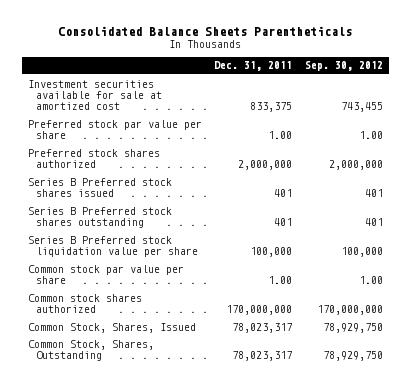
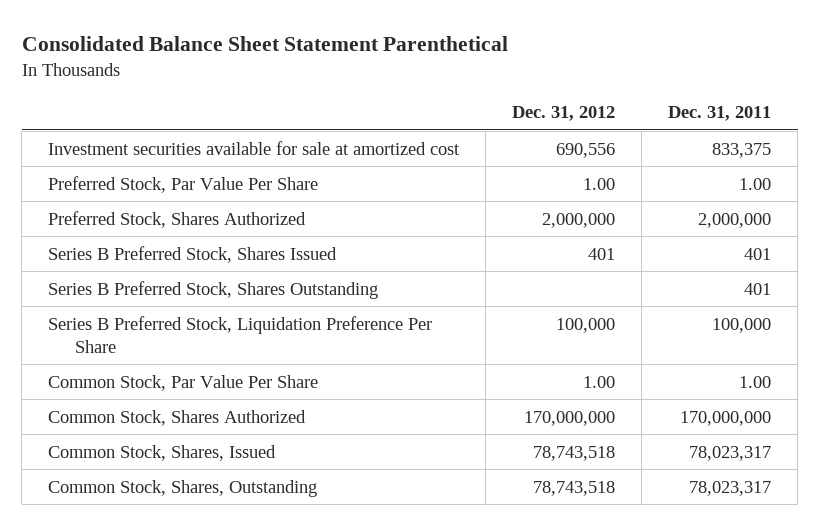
[58,25,353,36] Consolidated Balance Sheets Parentheticals -> [21,35,508,51] Consolidated Balance Sheet Statement Parenthetical
[304,61,383,72] Sep. 30, 2012 -> none
none -> [512,105,616,121] Dec. 31, 2012
[27,119,202,140] Preferred stock par value per share -> [48,175,319,193] Preferred Stock, Par Value Per Share
[27,148,160,169] Preferred stock shares authorized -> [48,210,307,228] Preferred Stock, Shares Authorized
[27,177,172,198] Series B Preferred stock shares issued -> [48,245,338,263] Series B Preferred Stock, Shares Issued
[27,206,172,229] Series B Preferred stock shares outstanding -> [48,280,379,299] Series B Preferred Stock, Shares Outstanding
[27,235,199,258] Series B Preferred stock liquidation value per share -> [48,315,433,353] Series B Preferred Stock, Liquidation Preference Per Share
[27,264,184,285] Common stock par value per share -> [48,374,319,391] Common Stock, Par Value Per Share
[27,293,142,314] Common stock shares authorized -> [48,409,307,426] Common Stock, Shares Authorized

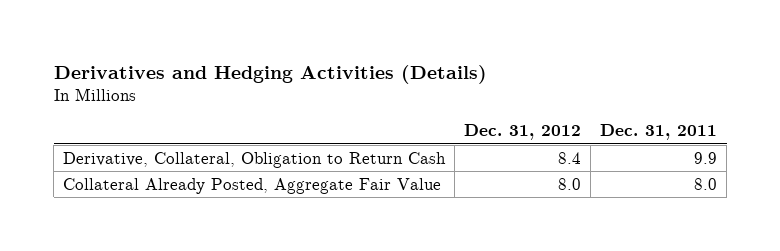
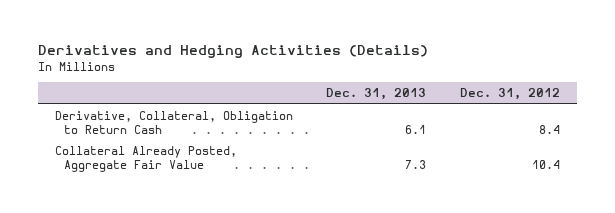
[600,124,718,141] Dec. 31, 2011 -> none
none -> [326,88,427,101] Dec. 31, 2013
[558,177,582,190] 8.0 -> [532,159,561,169] 10.4

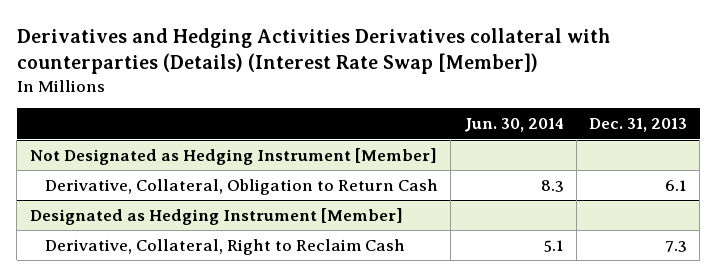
[37,45,428,59] Derivatives and Hedging Activities (Details) -> [16,27,610,74] Derivatives and Hedging Activities Derivatives collateral with counterparties (Details) (Interest Rate Swap [Member])
[460,88,561,101] Dec. 31, 2012 -> none
none -> [463,118,564,133] Jun. 30, 2014
none -> [29,148,437,166] Not Designated as Hedging Instrument [Member]
none -> [29,208,403,226] Designated as Hedging Instrument [Member]
[54,146,237,172] Collateral Already Posted, Aggregate Fair Value -> [45,239,406,256] Derivative, Collateral, Right to Reclaim Cash

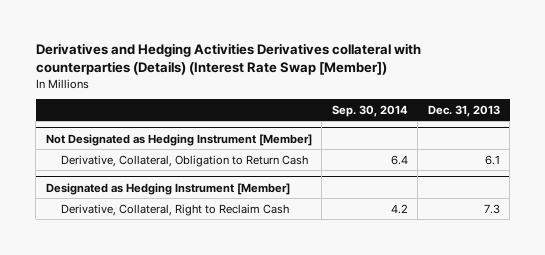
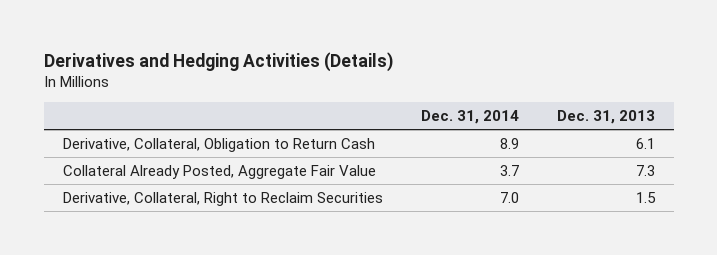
[35,42,421,75] Derivatives and Hedging Activities Derivatives collateral with counterparties (Details) (Interest Rate Swap [Member]) -> [43,51,393,72] Derivatives and Hedging Activities (Details)
[331,104,408,117] Sep. 30, 2014 -> none
none -> [420,109,519,124] Dec. 31, 2014
[45,133,312,146] Not Designated as Hedging Instrument [Member] -> none
[45,182,290,195] Designated as Hedging Instrument [Member] -> none
[61,203,290,216] Derivative, Collateral, Right to Reclaim Cash -> [62,164,376,179] Collateral Already Posted, Aggregate Fair Value
none -> [62,191,383,206] Derivative, Collateral, Right to Reclaim Securities

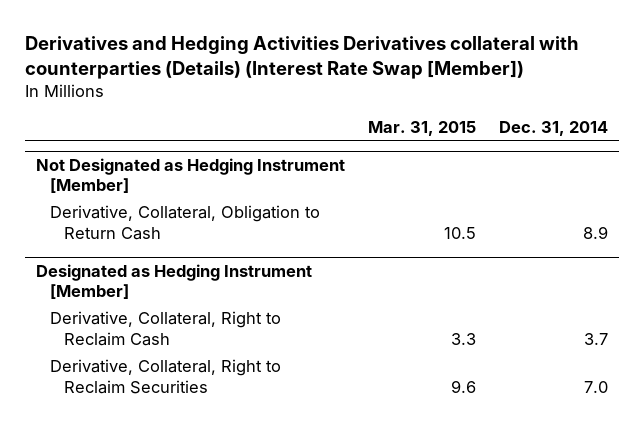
[43,51,393,72] Derivatives and Hedging Activities (Details) -> [24,36,579,80] Derivatives and Hedging Activities Derivatives collateral with counterparties (Details) (Interest Rate Swap [Member])
[556,109,655,124] Dec. 31, 2013 -> none
none -> [368,120,477,136] Mar. 31, 2015
none -> [36,157,346,194] Not Designated as Hedging Instrument [Member]
none -> [36,263,313,300] Designated as Hedging Instrument [Member]
[62,164,376,179] Collateral Already Posted, Aggregate Fair Value -> [50,311,282,347] Derivative, Collateral, Right to Reclaim Cash

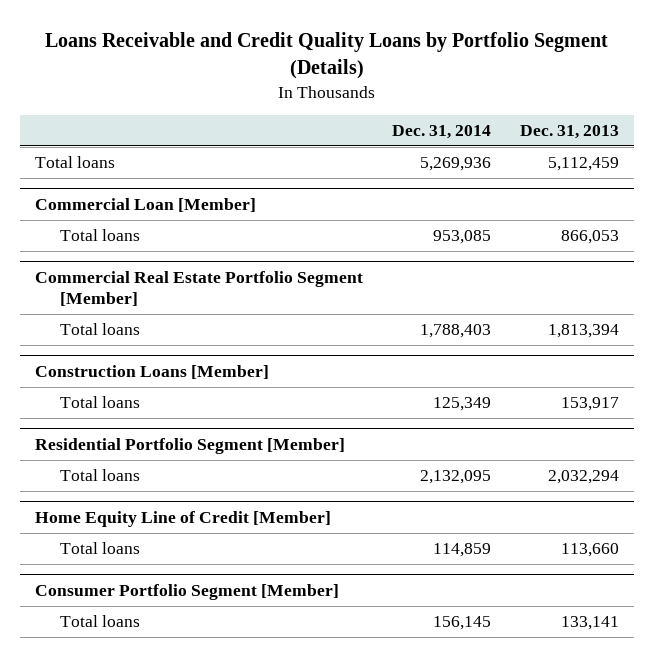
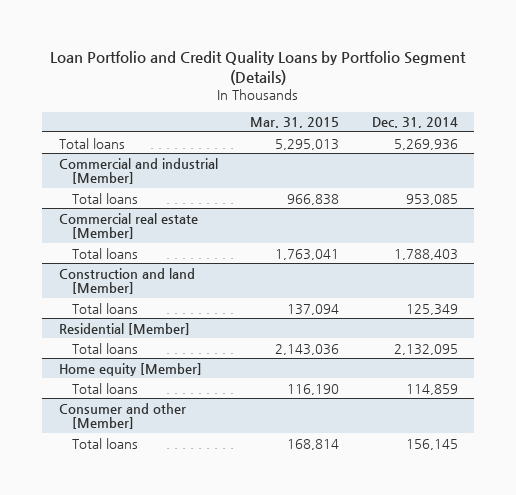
[45,32,609,80] Loans Receivable and Credit Quality Loans by Portfolio Segment (Details) -> [50,50,467,85] Loan Portfolio and Credit Quality Loans by Portfolio Segment (Details)
[520,124,620,139] Dec. 31, 2013 -> none
none -> [250,117,340,129] Mar. 31, 2015
[35,197,257,212] Commercial Loan [Member] -> [58,157,218,185] Commercial and industrial [Member]
[35,270,364,307] Commercial Real Estate Portfolio Segment [Member] -> [58,212,198,240] Commercial real estate [Member]
[35,364,270,379] Construction Loans [Member] -> [58,267,195,295] Construction and land [Member]
[35,437,346,454] Residential Portfolio Segment [Member] -> [58,322,190,335] Residential [Member]
[35,510,332,527] Home Equity Line of Credit [Member] -> [58,362,202,376] Home equity [Member]
[35,583,340,600] Consumer Portfolio Segment [Member] -> [58,402,186,430] Consumer and other [Member]

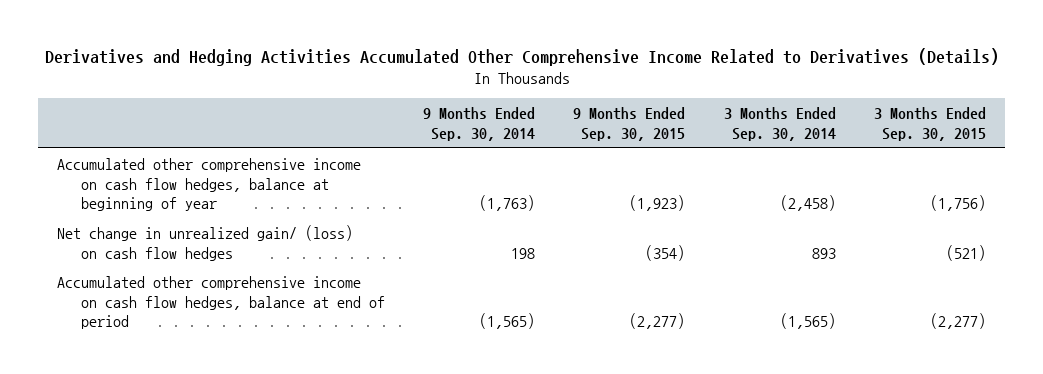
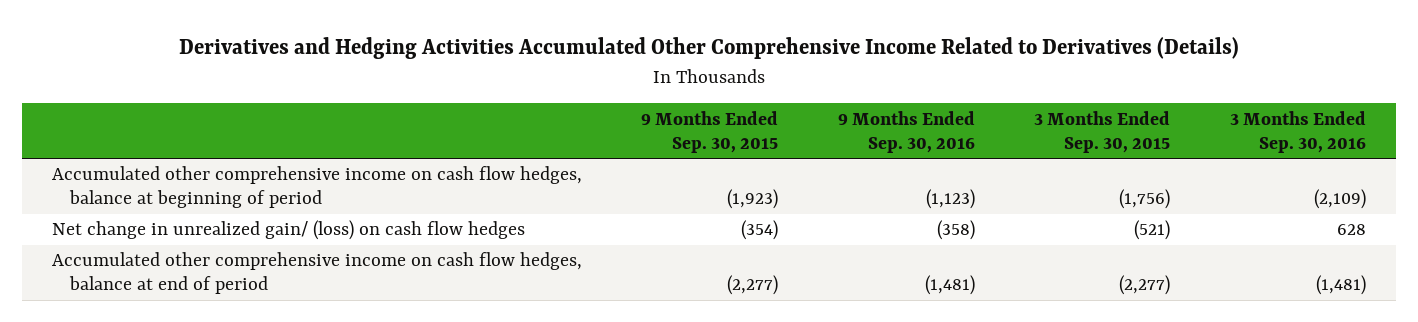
[423,107,536,141] 9 Months Ended Sep. 30, 2014 -> none
[723,107,836,141] 3 Months Ended Sep. 30, 2014 -> none
none -> [837,110,975,153] 9 Months Ended Sep. 30, 2016
none -> [1229,110,1366,153] 3 Months Ended Sep. 30, 2016
[57,157,362,212] Accumulated other comprehensive income on cash flow hedges, balance at beginning of year -> [51,166,582,209] Accumulated other comprehensive income on cash flow hedges, balance at beginning of period

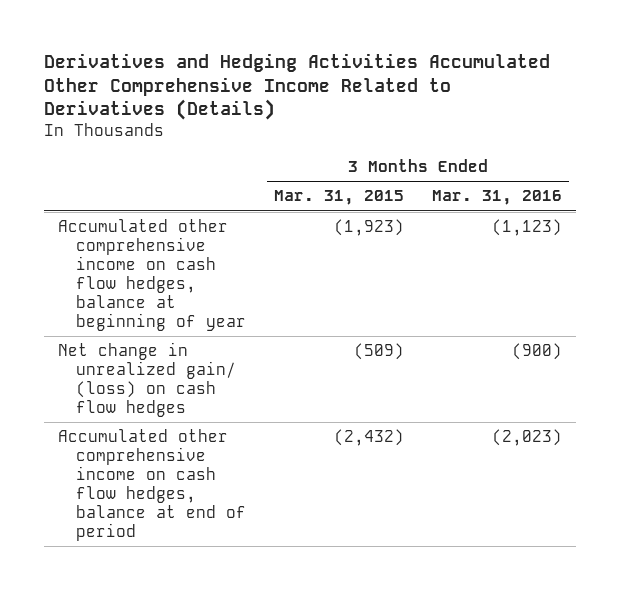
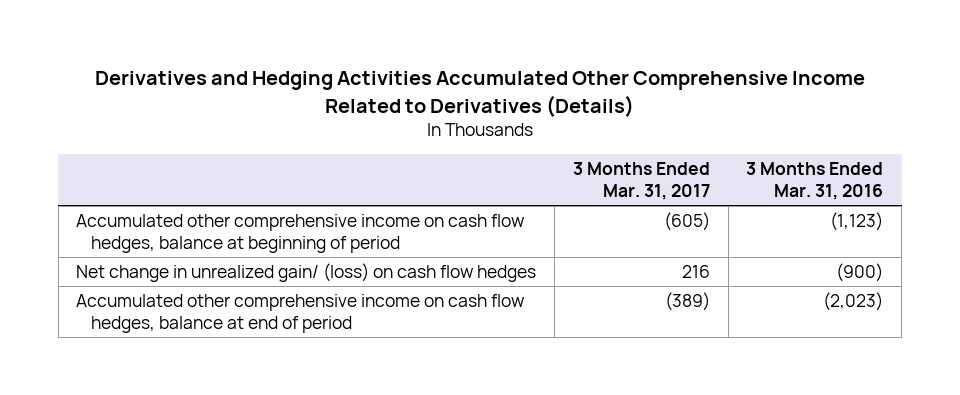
[273,190,404,206] Mar. 31, 2015 -> none
none -> [572,161,710,201] 3 Months Ended Mar. 31, 2017
[58,219,246,331] Accumulated other comprehensive income on cash flow hedges, balance at beginning of year -> [76,213,526,254] Accumulated other comprehensive income on cash flow hedges, balance at beginning of period

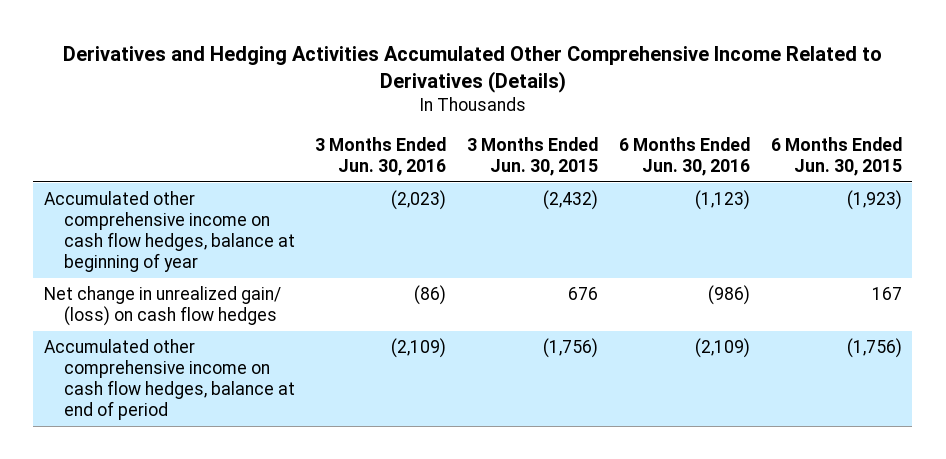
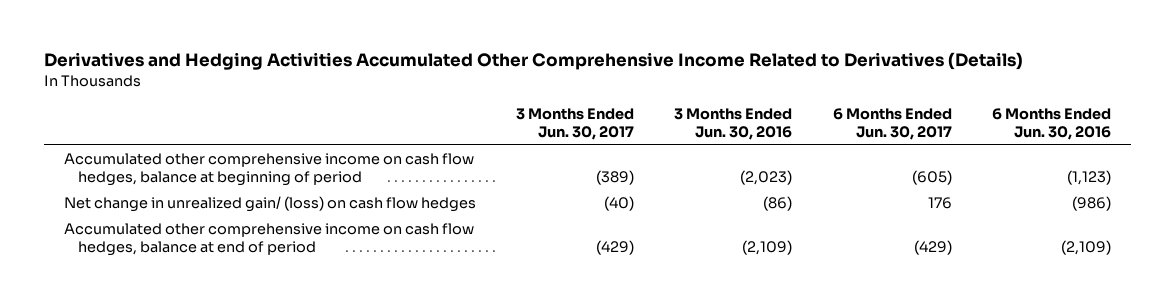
[467,136,599,176] 3 Months Ended Jun. 30, 2015 -> none
[770,136,902,176] 6 Months Ended Jun. 30, 2015 -> none
none -> [516,108,635,141] 3 Months Ended Jun. 30, 2017
none -> [832,108,952,141] 6 Months Ended Jun. 30, 2017
[43,191,295,273] Accumulated other comprehensive income on cash flow hedges, balance at beginning of year -> [63,153,474,187] Accumulated other comprehensive income on cash flow hedges, balance at beginning of period

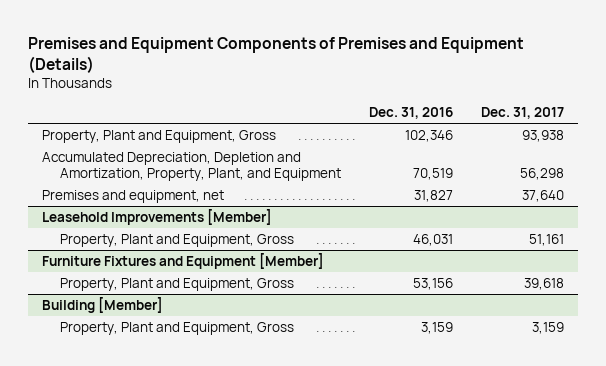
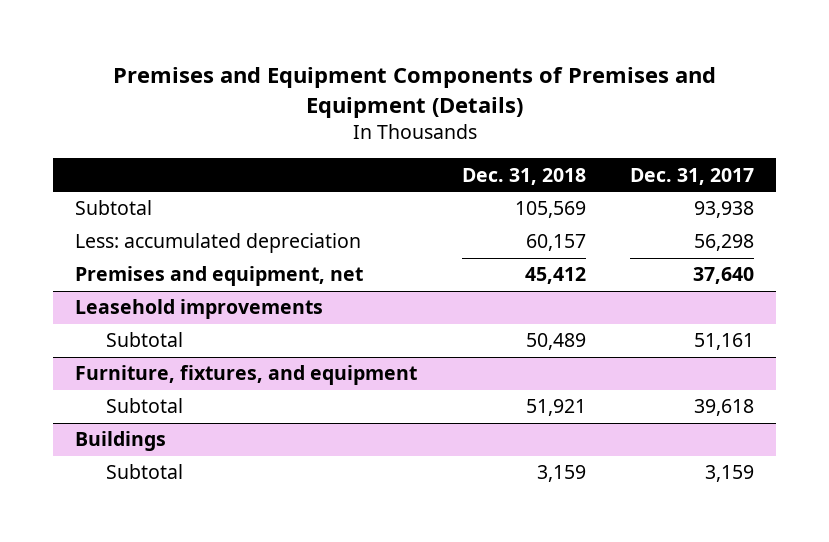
[369,107,454,120] Dec. 31, 2016 -> none
none -> [461,167,586,185] Dec. 31, 2018
[41,129,276,143] Property, Plant and Equipment, Gross -> [75,200,153,216] Subtotal
[41,151,342,181] Accumulated Depreciation, Depletion and Amortization, Property, Plant, and Equipment -> [75,233,362,254] Less: accumulated depreciation
[41,208,272,225] Leasehold Improvements [Member] -> [75,299,324,320] Leasehold improvements
[60,233,295,247] Property, Plant and Equipment, Gross -> [105,332,183,348] Subtotal
[41,252,324,269] Furniture Fixtures and Equipment [Member] -> [75,365,418,386] Furniture, fixtures, and equipment
[60,277,295,291] Property, Plant and Equipment, Gross -> [105,398,183,414] Subtotal
[41,296,163,313] Building [Member] -> [75,431,167,452] Buildings
[60,321,295,335] Property, Plant and Equipment, Gross -> [105,464,183,480] Subtotal

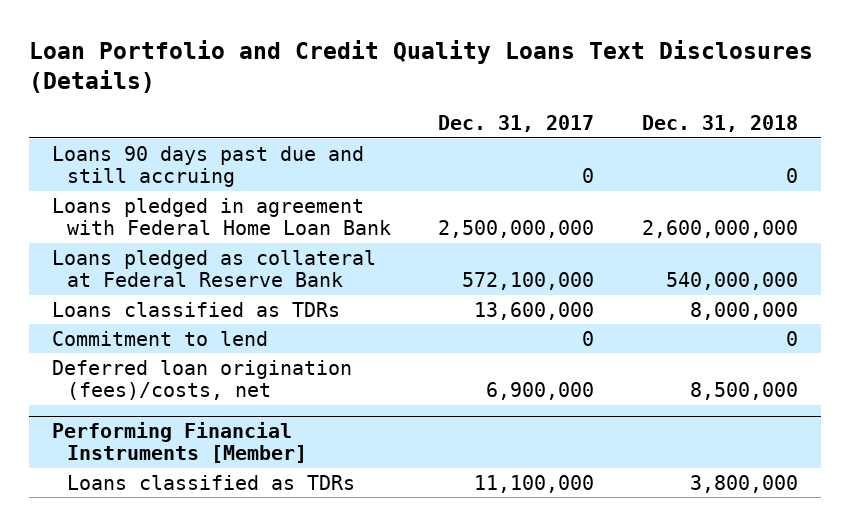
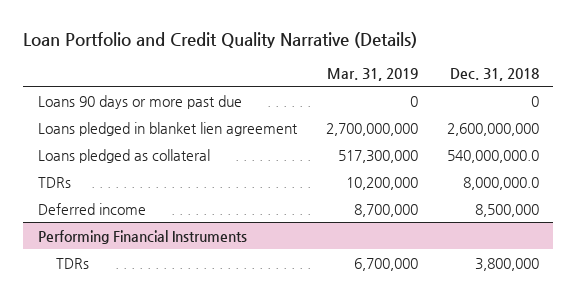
[28,39,813,94] Loan Portfolio and Credit Quality Loans Text Disclosures (Details) -> [23,32,418,49] Loan Portfolio and Credit Quality Narrative (Details)
[438,115,595,133] Dec. 31, 2017 -> none
none -> [326,67,418,81] Mar. 31, 2019
[52,330,269,346] Commitment to lend -> none
[52,145,365,188] Loans 90 days past due and still accruing -> [37,94,242,109] Loans 90 days or more past due
[52,197,392,236] Loans pledged in agreement with Federal Home Loan Bank -> [37,121,298,136] Loans pledged in blanket lien agreement
[52,249,377,288] Loans pledged as collateral at Federal Reserve Bank -> [37,148,210,163] Loans pledged as collateral
[665,272,798,291] 540,000,000 -> [446,149,539,163] 540,000,000.0
[52,301,341,317] Loans classified as TDRs -> [37,176,71,188] TDRs
[689,301,798,320] 8,000,000 -> [462,176,539,190] 8,000,000.0
[52,359,353,401] Deferred loan origination (fees)/costs, net -> [37,202,146,215] Deferred income
[52,422,308,464] Performing Financial Instruments [Member] -> [37,229,247,244] Performing Financial Instruments
[67,474,356,490] Loans classified as TDRs -> [55,257,89,269] TDRs

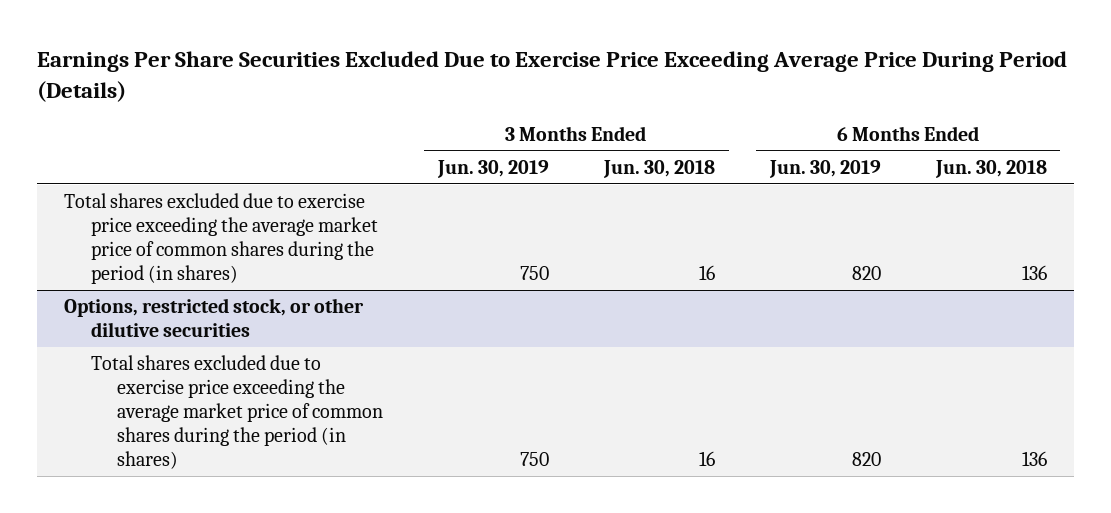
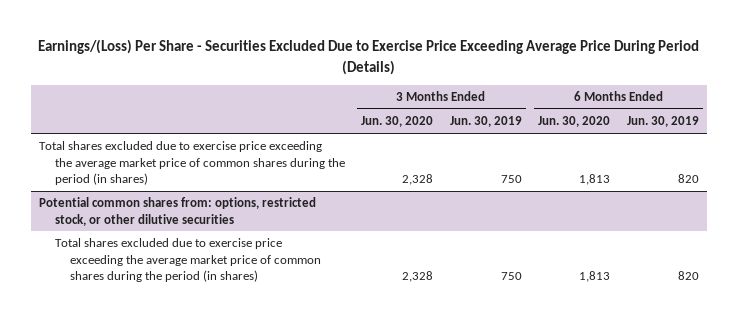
[36,51,1067,102] Earnings Per Share Securities Excluded Due to Exercise Price Exceeding Average Price During Period (Details) -> [37,39,699,75] Earnings/(Loss) Per Share - Securities Excluded Due to Exercise Price Exceeding Average Price During Period (Details)
[602,160,715,179] Jun. 30, 2018 -> none
[934,160,1047,179] Jun. 30, 2018 -> none
none -> [361,116,434,128] Jun. 30, 2020
none -> [538,116,611,128] Jun. 30, 2020
[63,298,364,338] Options, restricted stock, or other dilutive securities -> [39,197,317,226] Potential common shares from: options, restricted stock, or other dilutive securities

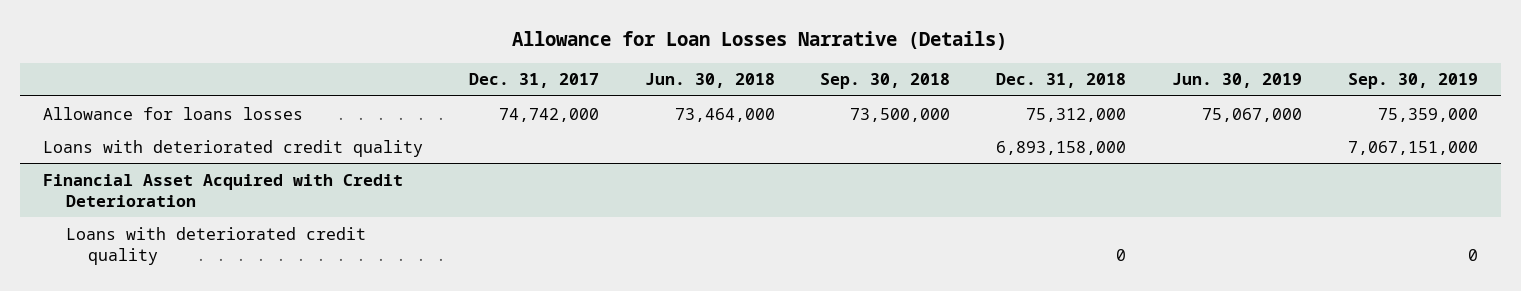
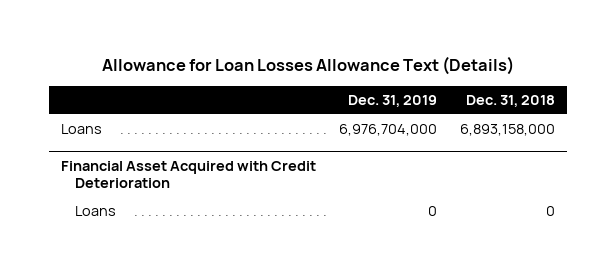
[512,31,1008,51] Allowance for Loan Losses Narrative (Details) -> [101,56,514,76] Allowance for Loan Losses Allowance Text (Details)
[468,73,599,89] Dec. 31, 2017 -> none
[644,73,775,89] Jun. 30, 2018 -> none
[820,73,951,90] Sep. 30, 2018 -> none
[1171,73,1302,89] Jun. 30, 2019 -> none
[1347,73,1478,90] Sep. 30, 2019 -> none
none -> [347,94,437,107] Dec. 31, 2019
[43,106,304,120] Allowance for loans losses -> none
[43,139,424,157] Loans with deteriorated credit quality -> [60,124,102,135] Loans
[65,226,366,265] Loans with deteriorated credit quality -> [75,206,117,217] Loans

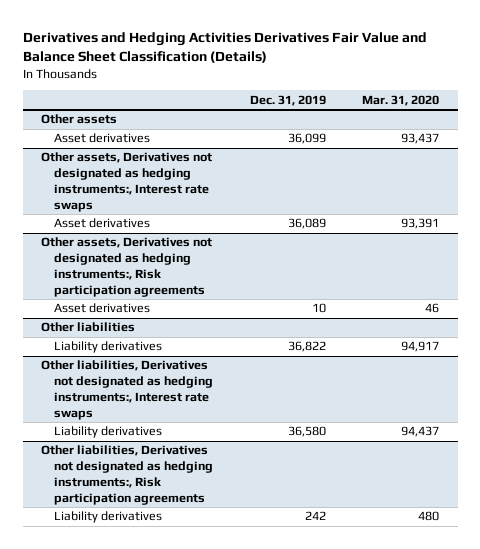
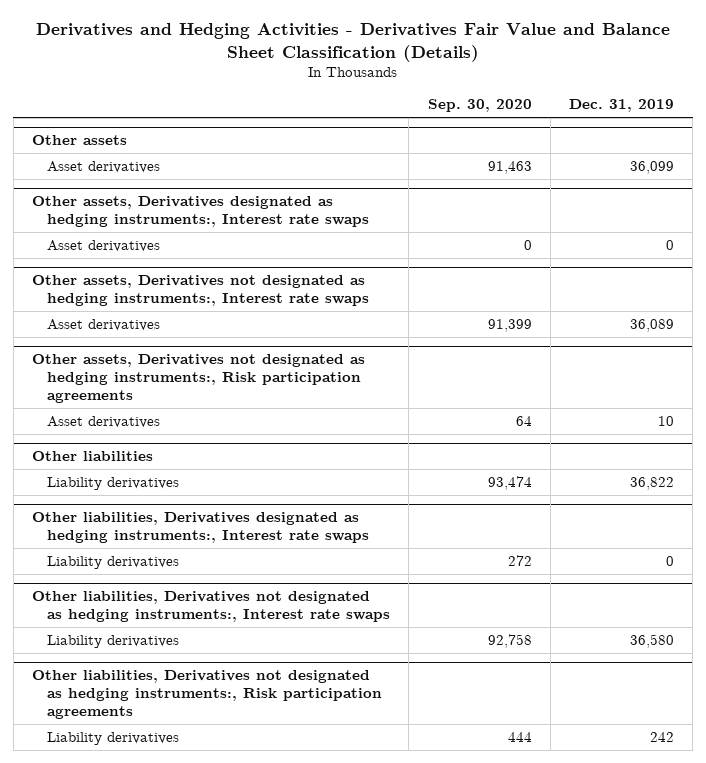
[22,31,427,64] Derivatives and Hedging Activities Derivatives Fair Value and Balance Sheet Classification (Details) -> [36,23,671,62] Derivatives and Hedging Activities - Derivatives Fair Value and Balance Sheet Classification (Details)
[362,94,440,106] Mar. 31, 2020 -> none
none -> [427,99,532,113] Sep. 30, 2020
none -> [32,195,370,228] Other assets, Derivatives designated as hedging instruments:, Interest rate swaps
none -> [47,239,161,252] Asset derivatives
none -> [32,511,370,544] Other liabilities, Derivatives designated as hedging instruments:, Interest rate swaps
none -> [47,555,180,569] Liability derivatives

